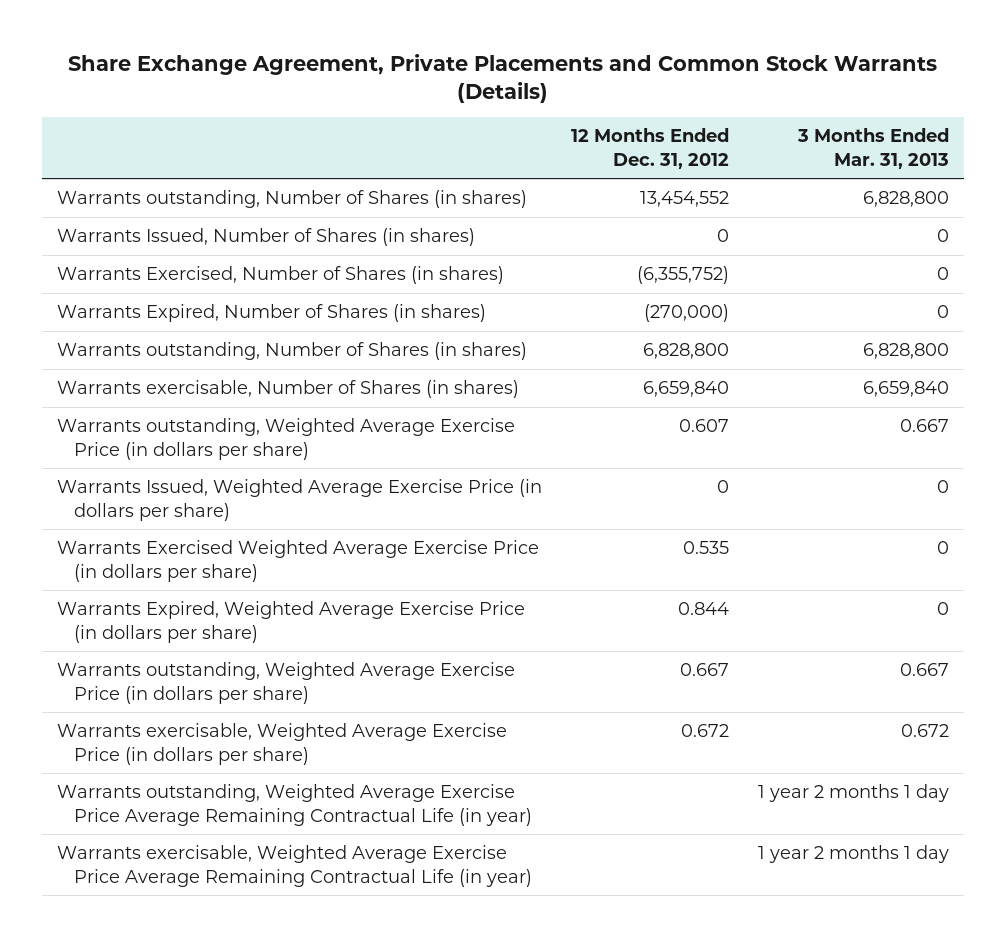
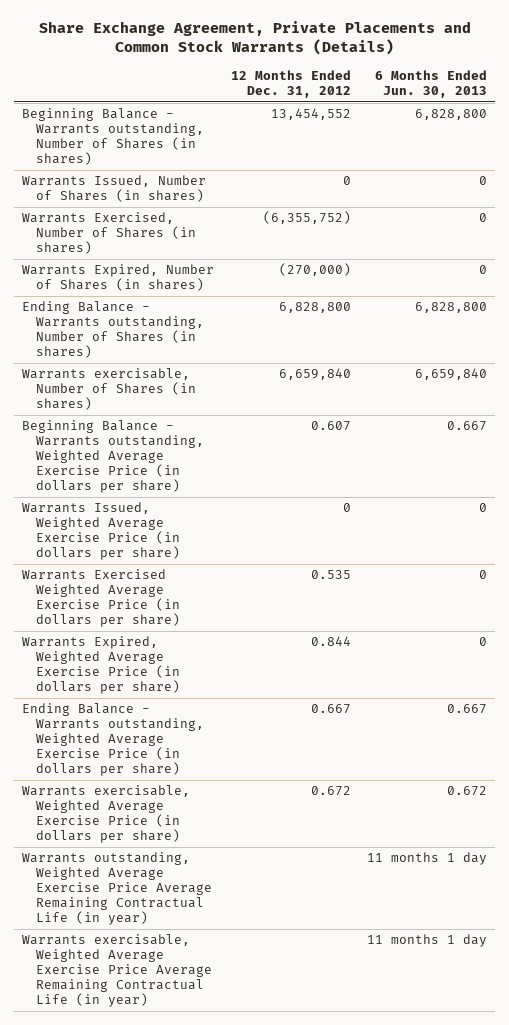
[797,128,950,169] 3 Months Ended Mar. 31, 2013 -> none
none -> [375,70,488,99] 6 Months Ended Jun. 30, 2013
[56,190,527,209] Warrants outstanding, Number of Shares (in shares) -> [21,108,204,166] Beginning Balance - Warrants outstanding, Number of Shares (in shares)
[56,342,527,361] Warrants outstanding, Number of Shares (in shares) -> [21,301,204,359] Ending Balance - Warrants outstanding, Number of Shares (in shares)
[56,418,515,460] Warrants outstanding, Weighted Average Exercise Price (in dollars per share) -> [21,420,204,494] Beginning Balance - Warrants outstanding, Weighted Average Exercise Price (in dollars per share)
[56,662,515,704] Warrants outstanding, Weighted Average Exercise Price (in dollars per share) -> [21,703,204,777] Ending Balance - Warrants outstanding, Weighted Average Exercise Price (in dollars per share)

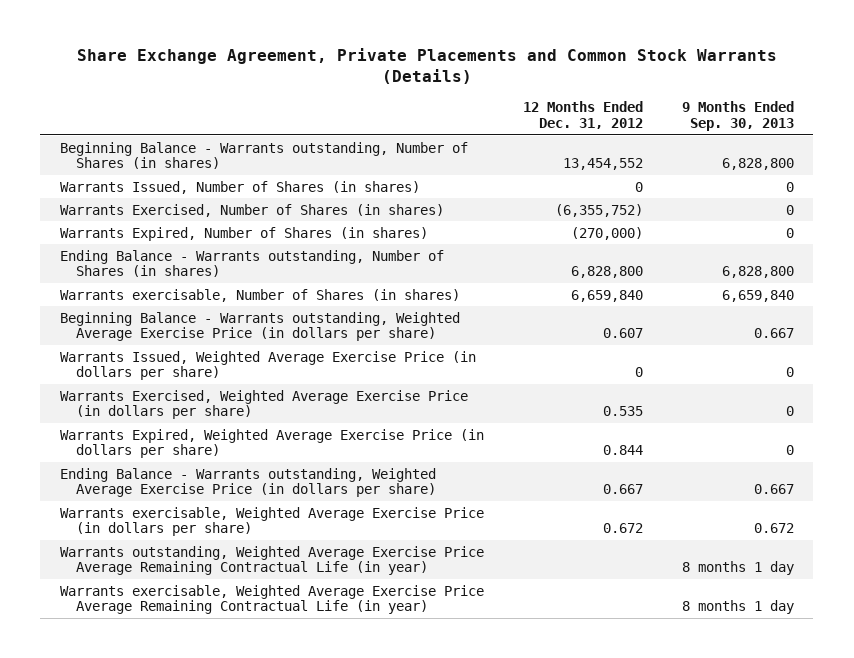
[375,70,488,99] 6 Months Ended Jun. 30, 2013 -> none
none -> [681,101,794,131] 9 Months Ended Sep. 30, 2013
[21,569,180,628] Warrants Exercised Weighted Average Exercise Price (in dollars per share) -> [59,389,468,420] Warrants Exercised, Weighted Average Exercise Price (in dollars per share)

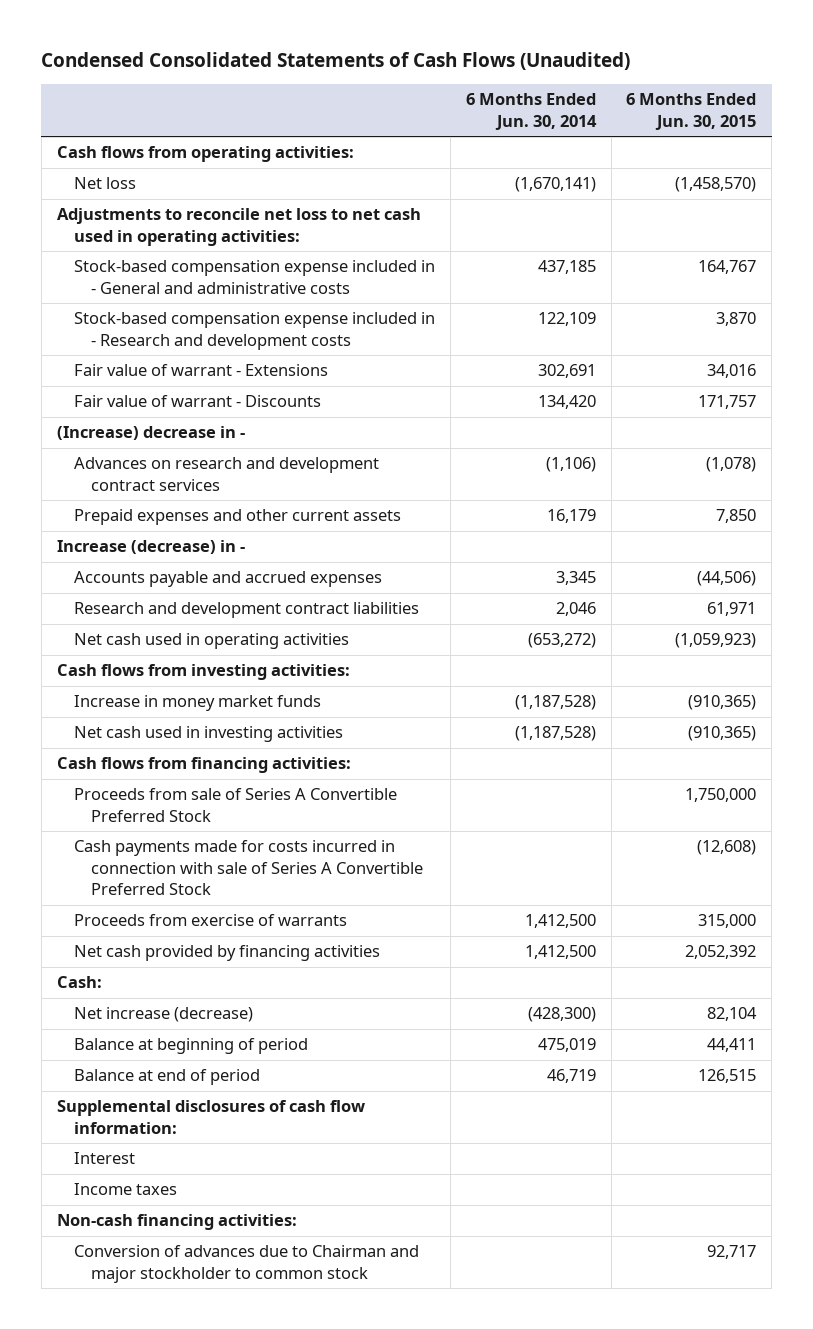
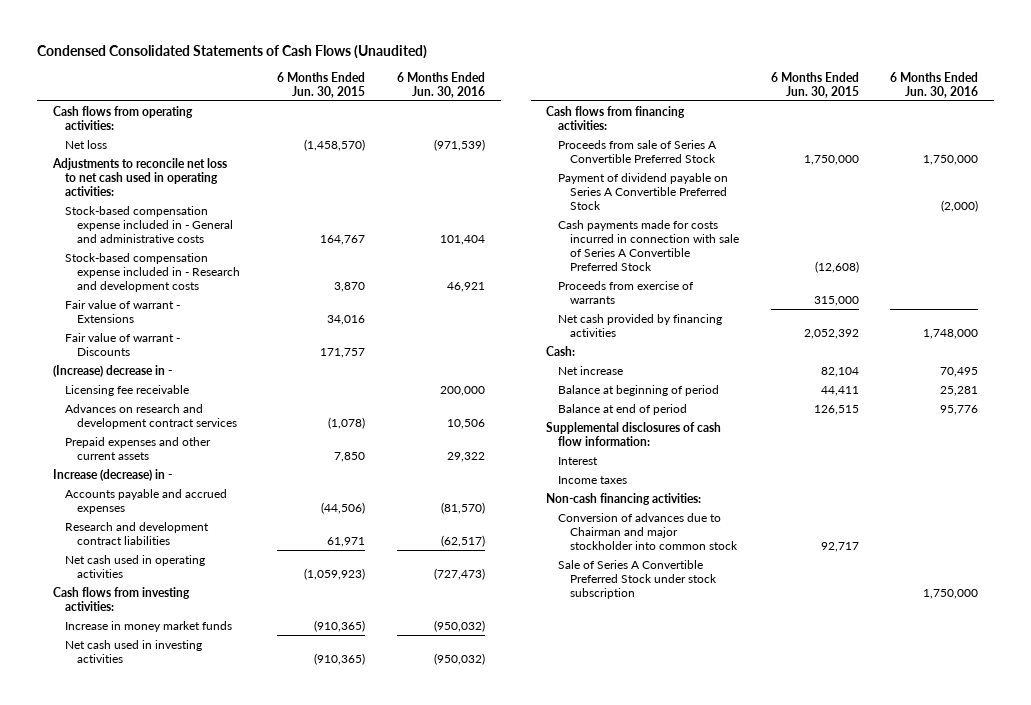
[465,93,597,130] 6 Months Ended Jun. 30, 2014 -> none
none -> [396,71,485,98] 6 Months Ended Jun. 30, 2016
none -> [64,384,189,396] Licensing fee receivable
none -> [558,172,729,210] Payment of dividend payable on Series A Convertible Preferred Stock
[73,1007,253,1023] Net increase (decrease) -> [558,365,624,375] Net increase
[73,1245,419,1283] Conversion of advances due to Chairman and major stockholder to common stock -> [558,512,739,550] Conversion of advances due to Chairman and major stockholder into common stock
none -> [558,559,718,599] Sale of Series A Convertible Preferred Stock under stock subscription

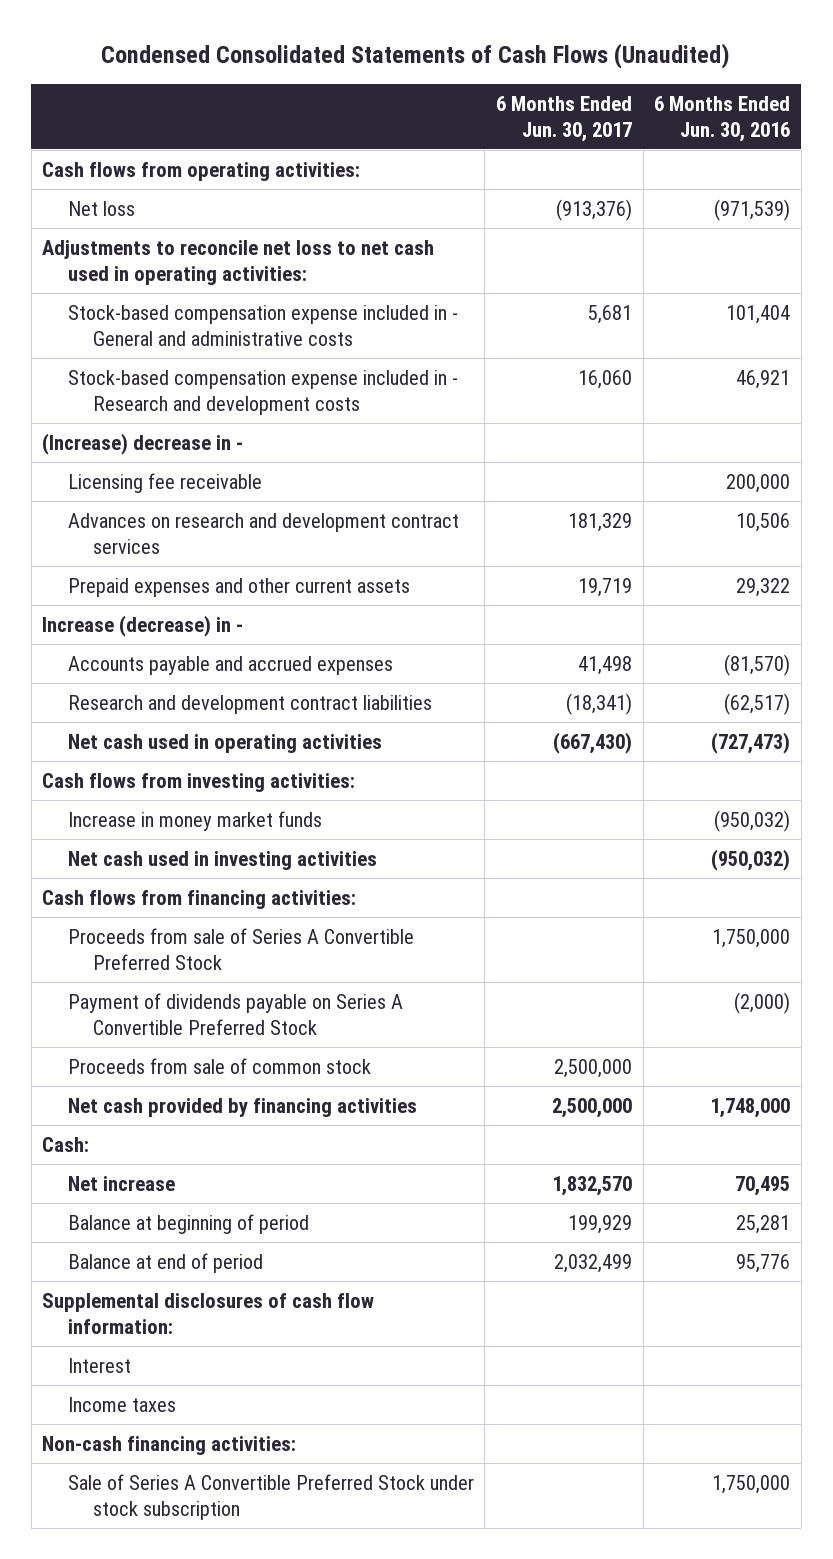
[277,71,366,98] 6 Months Ended Jun. 30, 2015 -> none
none -> [496,95,633,142] 6 Months Ended Jun. 30, 2017
[64,299,180,323] Fair value of warrant - Extensions -> none
[64,332,180,356] Fair value of warrant - Discounts -> none
[558,219,740,271] Cash payments made for costs incurred in connection with sale of Series A Convertible Preferred Stock -> none
[558,280,695,304] Proceeds from exercise of warrants -> none
[558,172,729,210] Payment of dividend payable on Series A Convertible Preferred Stock -> [67,992,403,1035] Payment of dividends payable on Series A Convertible Preferred Stock
none -> [67,1057,371,1074] Proceeds from sale of common stock
[558,512,739,550] Conversion of advances due to Chairman and major stockholder into common stock -> none

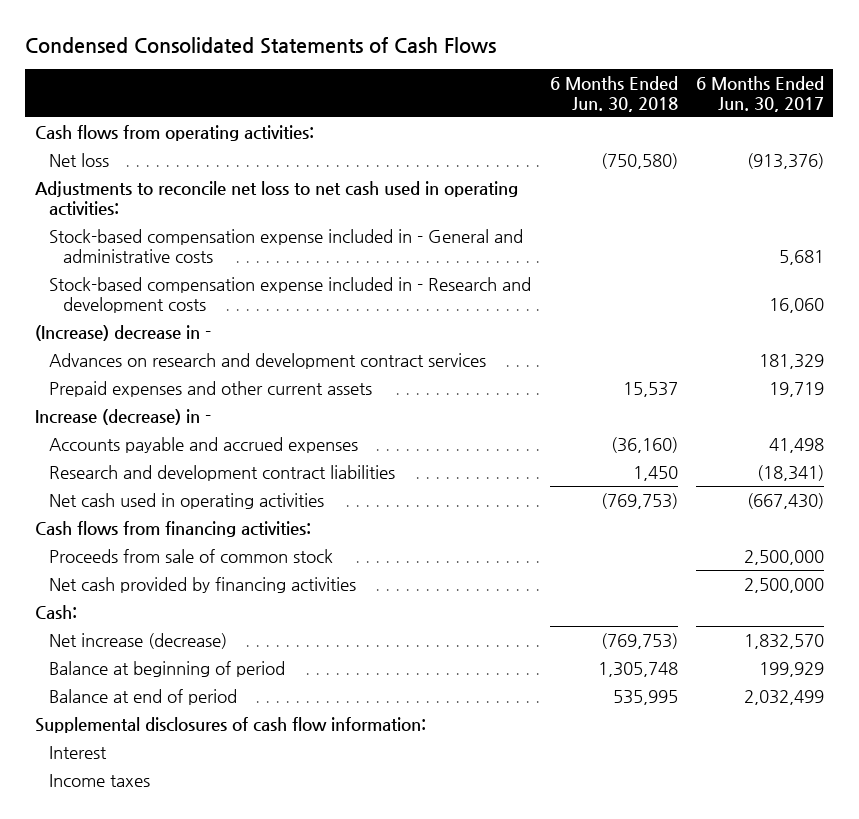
[101,43,731,70] Condensed Consolidated Statements of Cash Flows (Unaudited) -> [25,36,497,54] Condensed Consolidated Statements of Cash Flows
[654,95,791,142] 6 Months Ended Jun. 30, 2016 -> none
none -> [549,75,678,112] 6 Months Ended Jun. 30, 2018
[67,472,262,493] Licensing fee receivable -> none
[42,772,356,792] Cash flows from investing activities: -> none
[67,810,322,831] Increase in money market funds -> none
[67,850,377,870] Net cash used in investing activities -> none
[67,927,414,970] Proceeds from sale of Series A Convertible Preferred Stock -> none
[67,992,403,1035] Payment of dividends payable on Series A Convertible Preferred Stock -> none
[67,1175,175,1191] Net increase -> [49,632,228,649] Net increase (decrease)
[42,1435,297,1455] Non-cash financing activities: -> none
[67,1473,474,1520] Sale of Series A Convertible Preferred Stock under stock subscription -> none

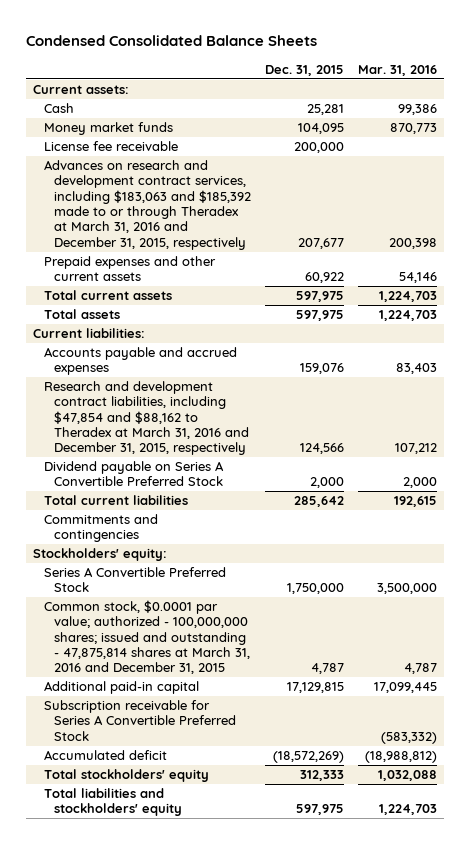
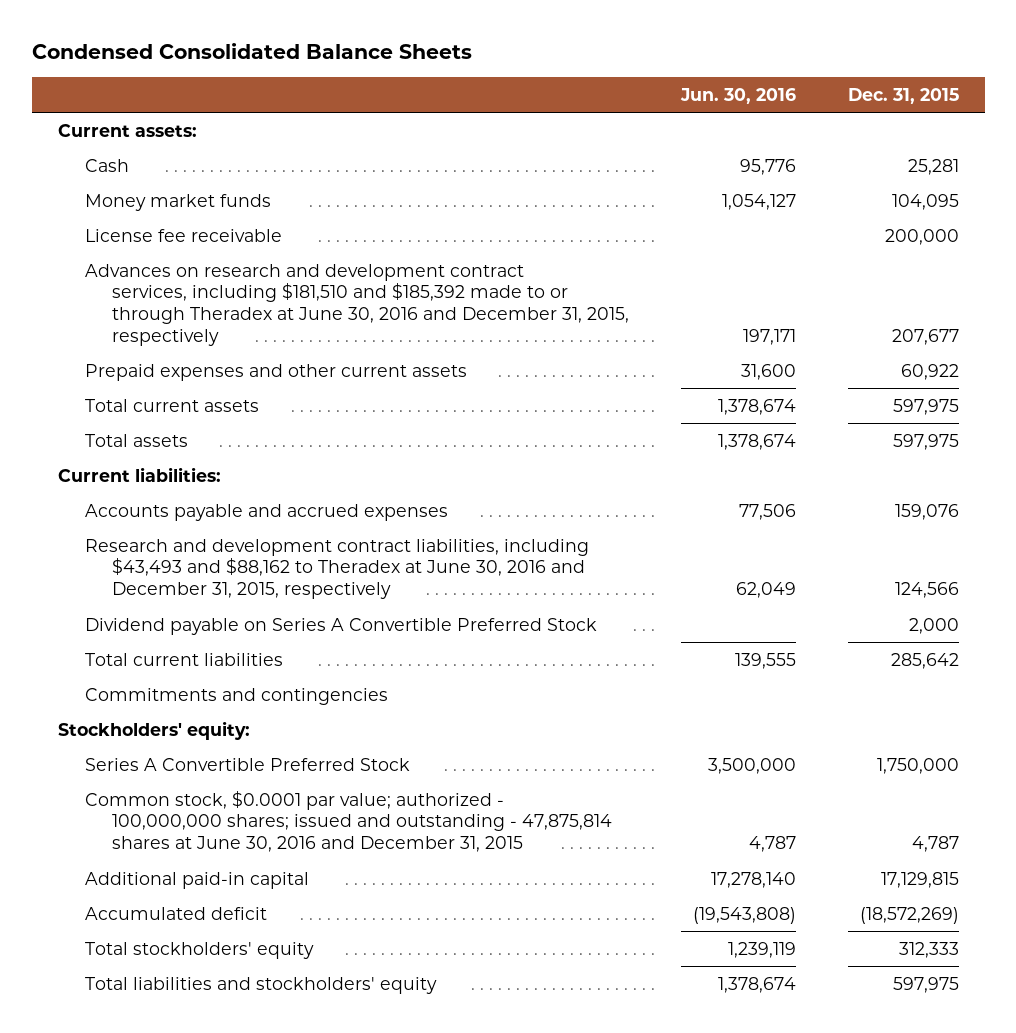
[358,64,438,76] Mar. 31, 2016 -> none
none -> [679,87,796,104] Jun. 30, 2016
[43,160,252,250] Advances on research and development contract services, including $183,063 and $185,392 made to or through Theradex at March 31, 2016 and December 31, 2015, respectively -> [84,263,629,346] Advances on research and development contract services, including $181,510 and $185,392 made to or through Theradex at June 30, 2016 and December 31, 2015, respectively
[43,381,250,456] Research and development contract liabilities, including $47,854 and $88,162 to Theradex at March 31, 2016 and December 31, 2015, respectively -> [84,538,589,600] Research and development contract liabilities, including $43,493 and $88,162 to Theradex at June 30, 2016 and December 31, 2015, respectively
[43,600,251,675] Common stock, $0.0001 par value; authorized - 100,000,000 shares; issued and outstanding - 47,875,814 shares at March 31, 2016 and December 31, 2015 -> [84,790,612,853] Common stock, $0.0001 par value; authorized - 100,000,000 shares; issued and outstanding - 47,875,814 shares at June 30, 2016 and December 31, 2015
[43,700,237,741] Subscription receivable for Series A Convertible Preferred Stock -> none

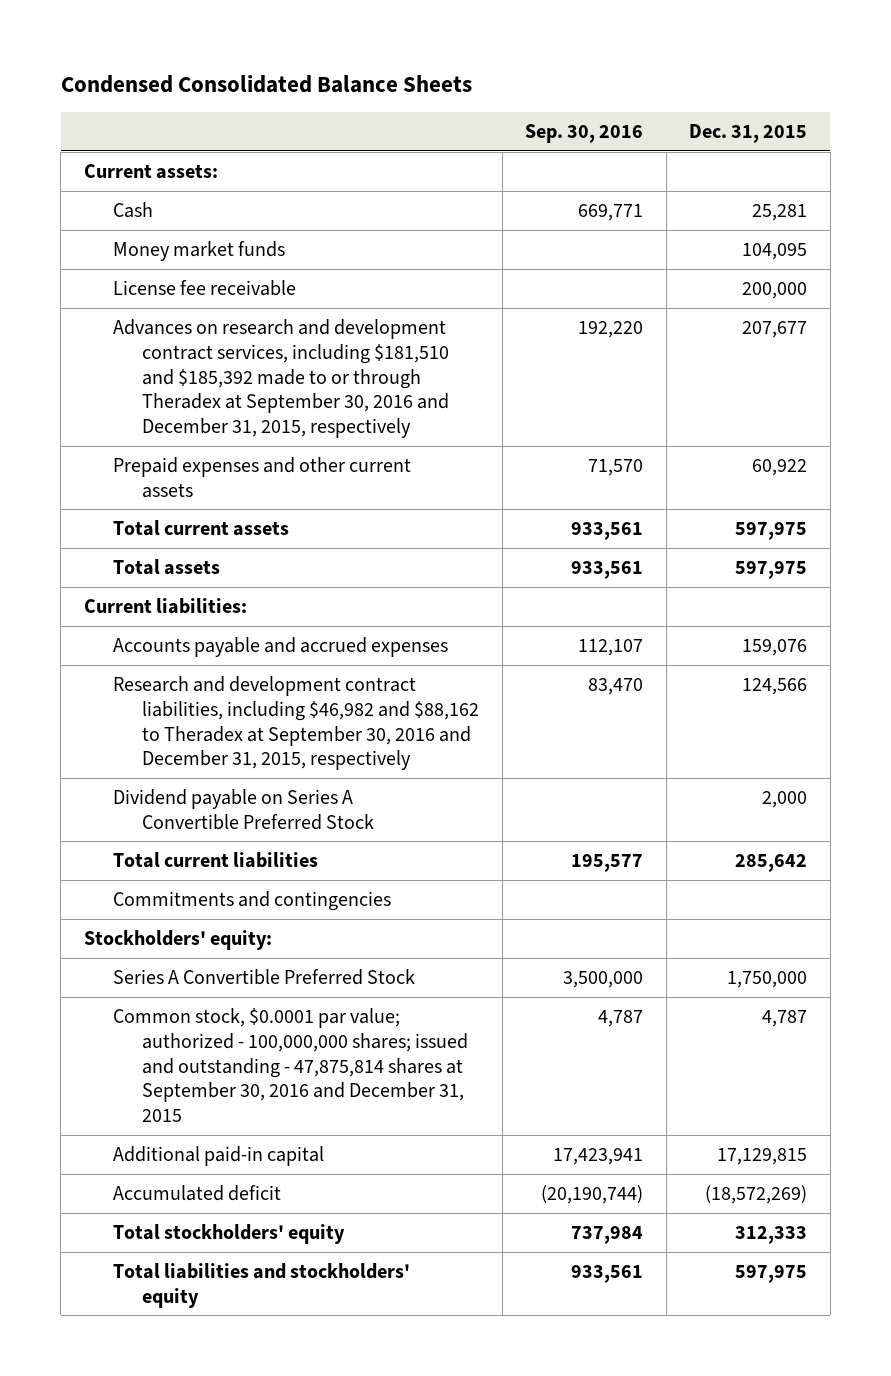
[679,87,796,104] Jun. 30, 2016 -> none
none -> [525,124,644,144] Sep. 30, 2016
[84,263,629,346] Advances on research and development contract services, including $181,510 and $185,392 made to or through Theradex at June 30, 2016 and December 31, 2015, respectively -> [113,318,450,439] Advances on research and development contract services, including $181,510 and $185,392 made to or through Theradex at September 30, 2016 and December 31, 2015, respectively
[84,538,589,600] Research and development contract liabilities, including $43,493 and $88,162 to Theradex at June 30, 2016 and December 31, 2015, respectively -> [113,675,480,771] Research and development contract liabilities, including $46,982 and $88,162 to Theradex at September 30, 2016 and December 31, 2015, respectively
[84,790,612,853] Common stock, $0.0001 par value; authorized - 100,000,000 shares; issued and outstanding - 47,875,814 shares at June 30, 2016 and December 31, 2015 -> [113,1007,469,1123] Common stock, $0.0001 par value; authorized - 100,000,000 shares; issued and outstanding - 47,875,814 shares at September 30, 2016 and December 31, 2015

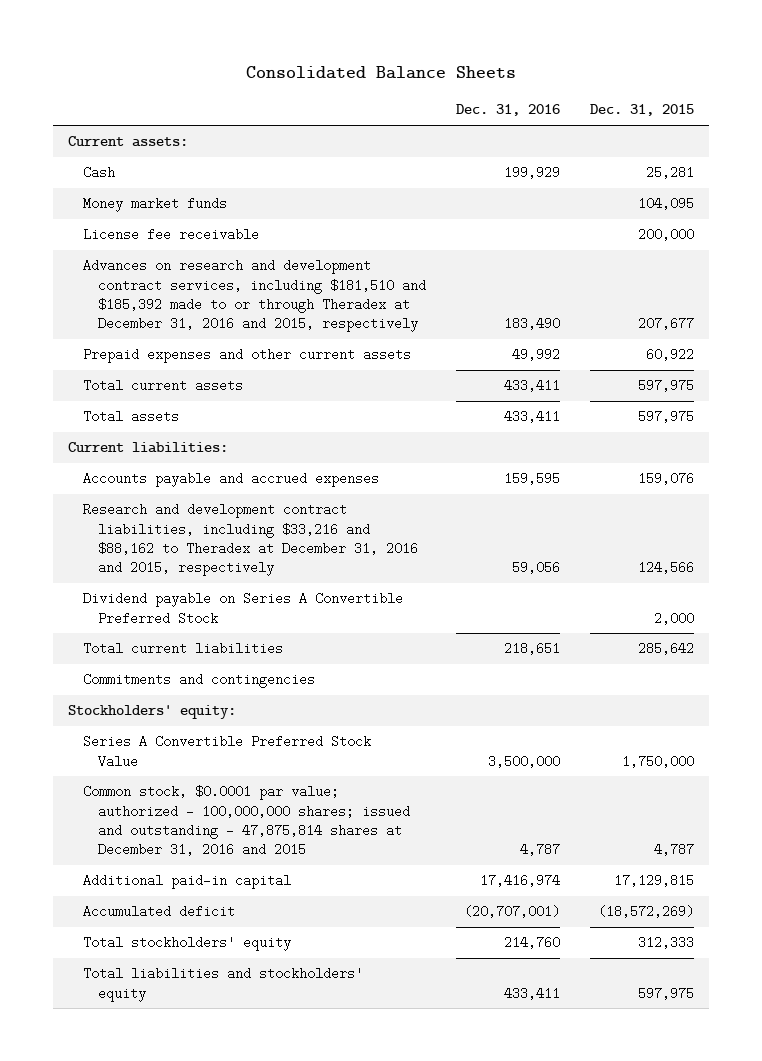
[60,75,472,94] Condensed Consolidated Balance Sheets -> [246,66,517,80] Consolidated Balance Sheets
[525,124,644,144] Sep. 30, 2016 -> none
none -> [456,104,561,117] Dec. 31, 2016
[113,318,450,439] Advances on research and development contract services, including $181,510 and $185,392 made to or through Theradex at September 30, 2016 and December 31, 2015, respectively -> [83,259,427,332] Advances on research and development contract services, including $181,510 and $185,392 made to or through Theradex at December 31, 2016 and 2015, respectively
[113,675,480,771] Research and development contract liabilities, including $46,982 and $88,162 to Theradex at September 30, 2016 and December 31, 2015, respectively -> [83,503,419,576] Research and development contract liabilities, including $33,216 and $88,162 to Theradex at December 31, 2016 and 2015, respectively
[113,968,416,985] Series A Convertible Preferred Stock -> [83,735,372,768] Series A Convertible Preferred Stock Value
[113,1007,469,1123] Common stock, $0.0001 par value; authorized - 100,000,000 shares; issued and outstanding - 47,875,814 shares at September 30, 2016 and December 31, 2015 -> [83,785,411,856] Common stock, $0.0001 par value; authorized - 100,000,000 shares; issued and outstanding - 47,875,814 shares at December 31, 2016 and 2015

